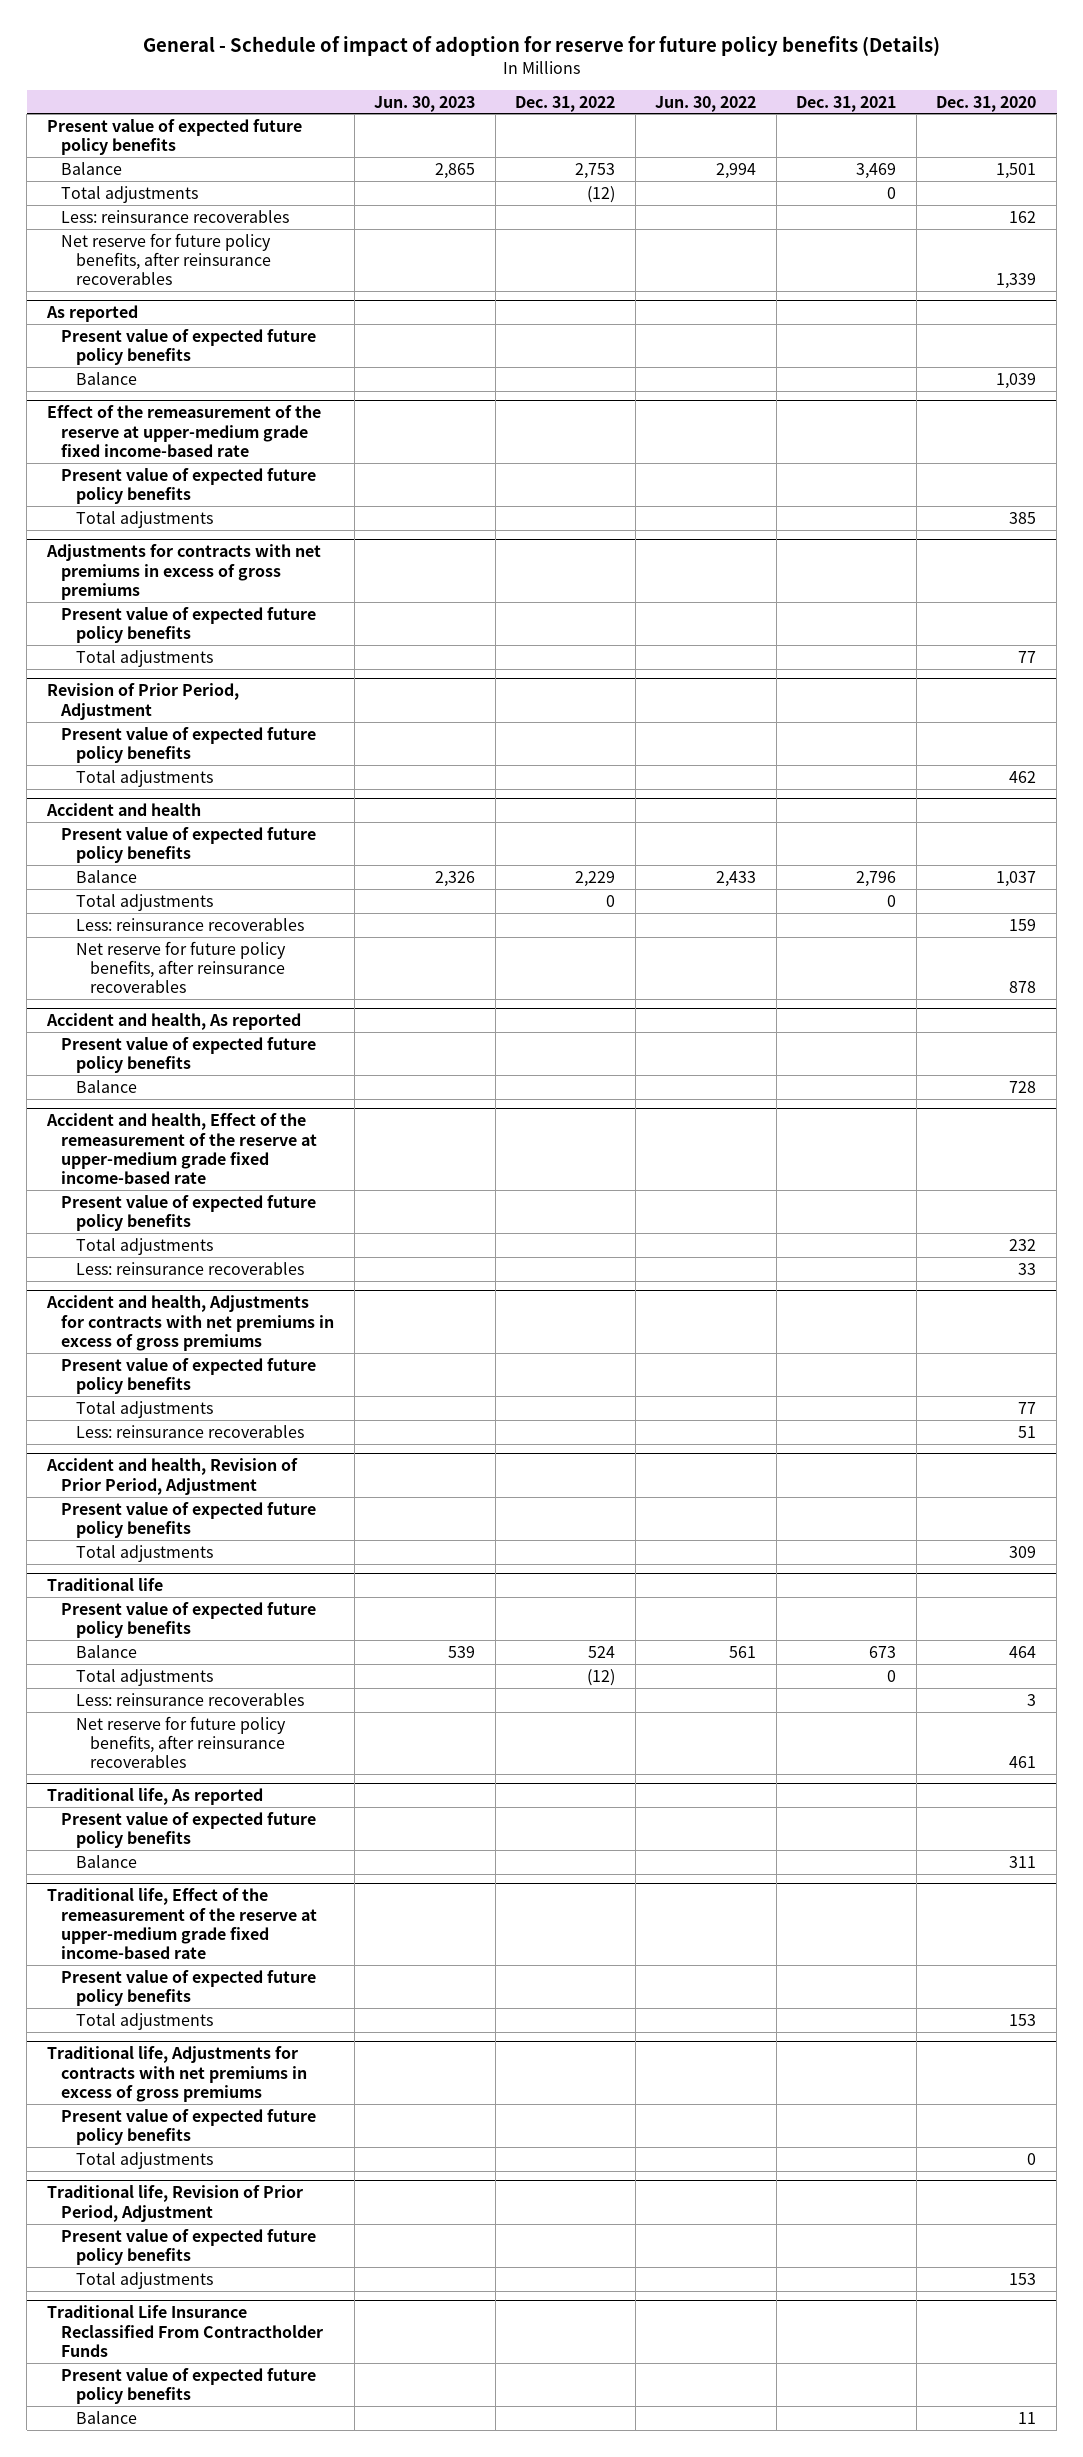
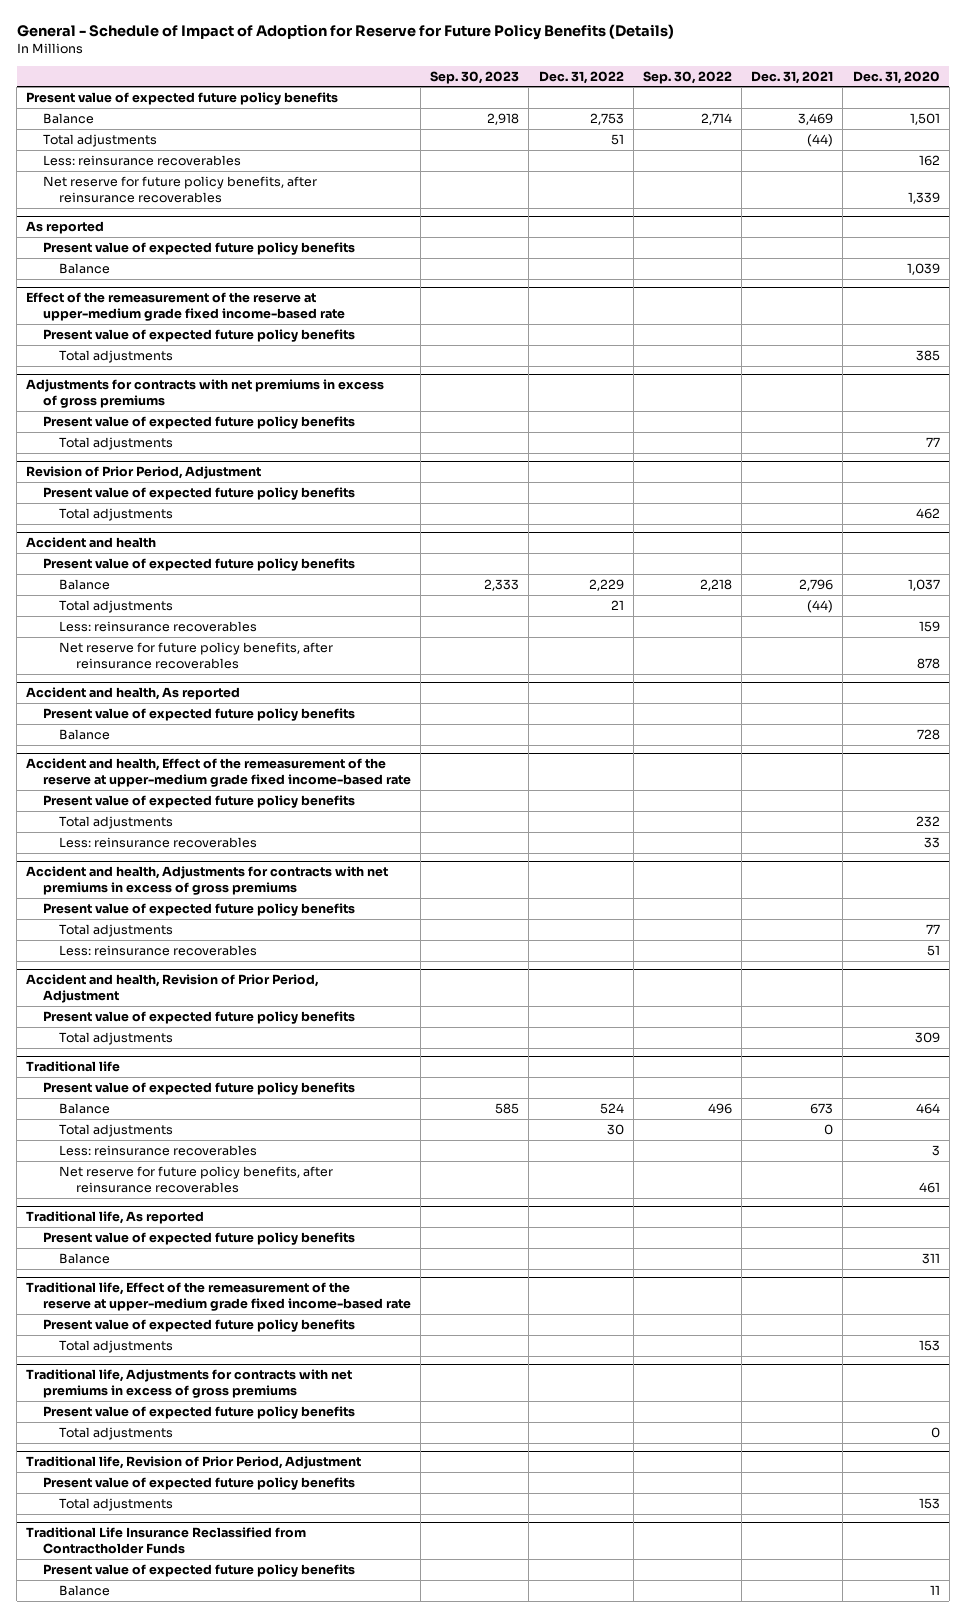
[142,35,940,56] General - Schedule of impact of adoption for reserve for future policy benefits (Details) -> [16,24,674,41] General - Schedule of Impact of Adoption for Reserve for Future Policy Benefits (Details)
[374,95,476,112] Jun. 30, 2023 -> none
[655,95,757,112] Jun. 30, 2022 -> none
none -> [430,70,520,84] Sep. 30, 2023
none -> [642,70,732,84] Sep. 30, 2022
[587,185,616,203] (12) -> [610,133,624,145] 51
[887,186,897,199] 0 -> [807,133,834,147] (44)
[606,894,616,907] 0 -> [610,599,624,610] 21
[887,894,897,907] 0 -> [807,599,834,613] (44)
[587,1668,616,1686] (12) -> [606,1123,624,1135] 30
[46,2305,324,2357] Traditional Life Insurance Reclassified From Contractholder Funds -> [26,1527,307,1555] Traditional Life Insurance Reclassified from Contractholder Funds

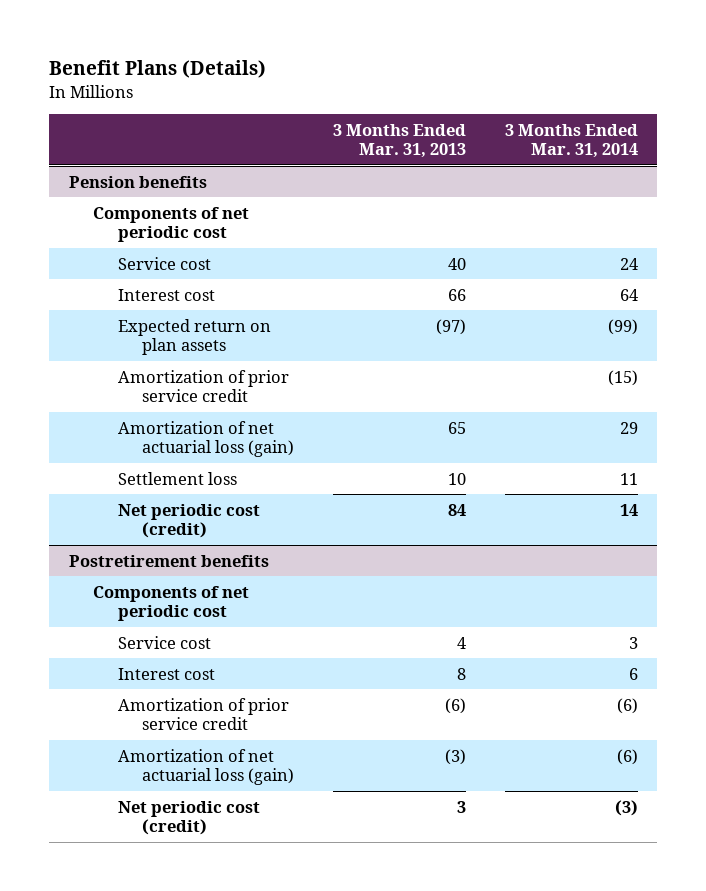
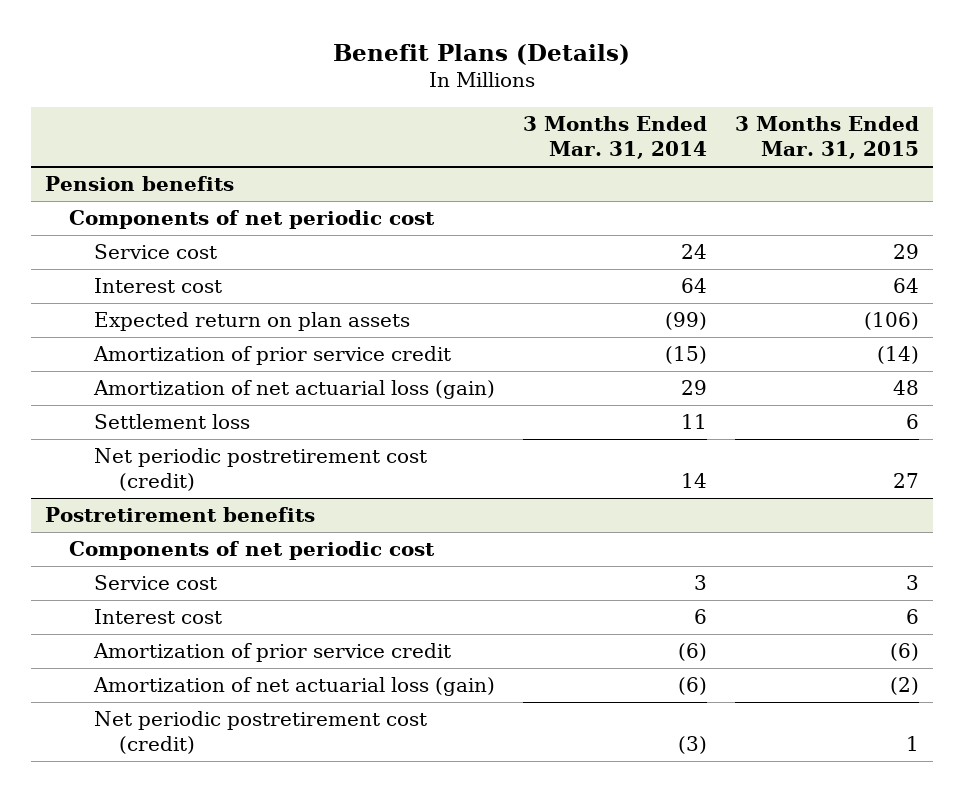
[332,123,466,159] 3 Months Ended Mar. 31, 2013 -> none
none -> [734,116,919,160] 3 Months Ended Mar. 31, 2015
[117,503,260,539] Net periodic cost (credit) -> [94,448,428,492] Net periodic postretirement cost (credit)
[117,800,260,836] Net periodic cost (credit) -> [94,711,428,755] Net periodic postretirement cost (credit)

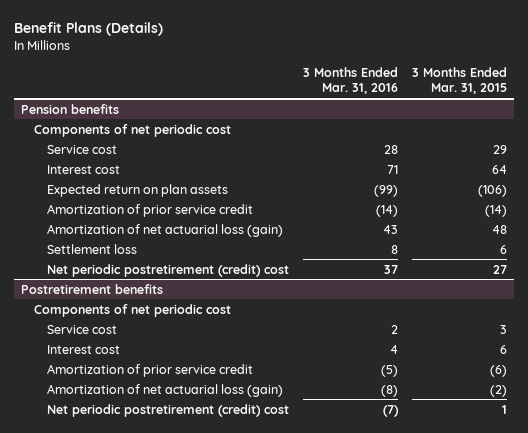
[522,116,707,160] 3 Months Ended Mar. 31, 2014 -> none
none -> [303,66,399,95] 3 Months Ended Mar. 31, 2016
[94,448,428,492] Net periodic postretirement cost (credit) -> [47,263,290,277] Net periodic postretirement (credit) cost
[94,711,428,755] Net periodic postretirement cost (credit) -> [47,403,290,417] Net periodic postretirement (credit) cost

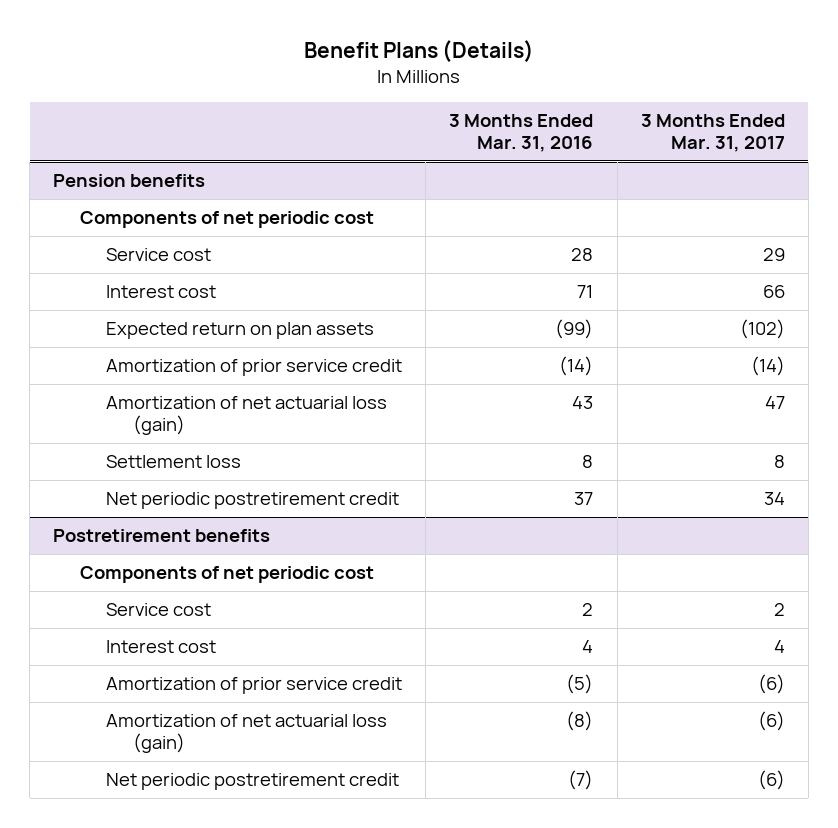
[412,66,508,95] 3 Months Ended Mar. 31, 2015 -> none
none -> [640,113,785,153] 3 Months Ended Mar. 31, 2017
[47,263,290,277] Net periodic postretirement (credit) cost -> [106,492,400,510] Net periodic postretirement credit
[47,403,290,417] Net periodic postretirement (credit) cost -> [106,773,400,791] Net periodic postretirement credit

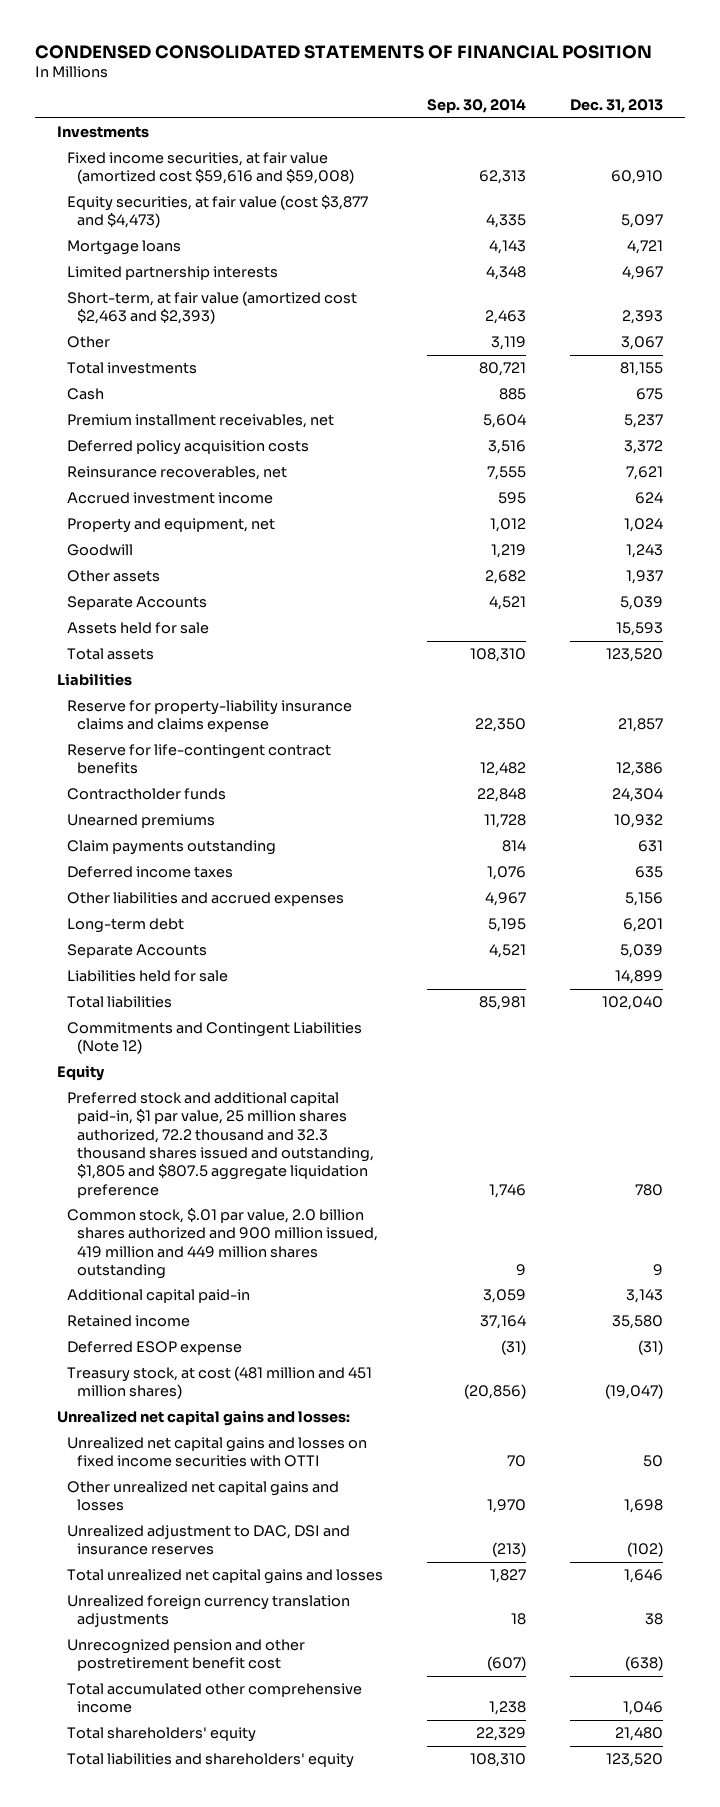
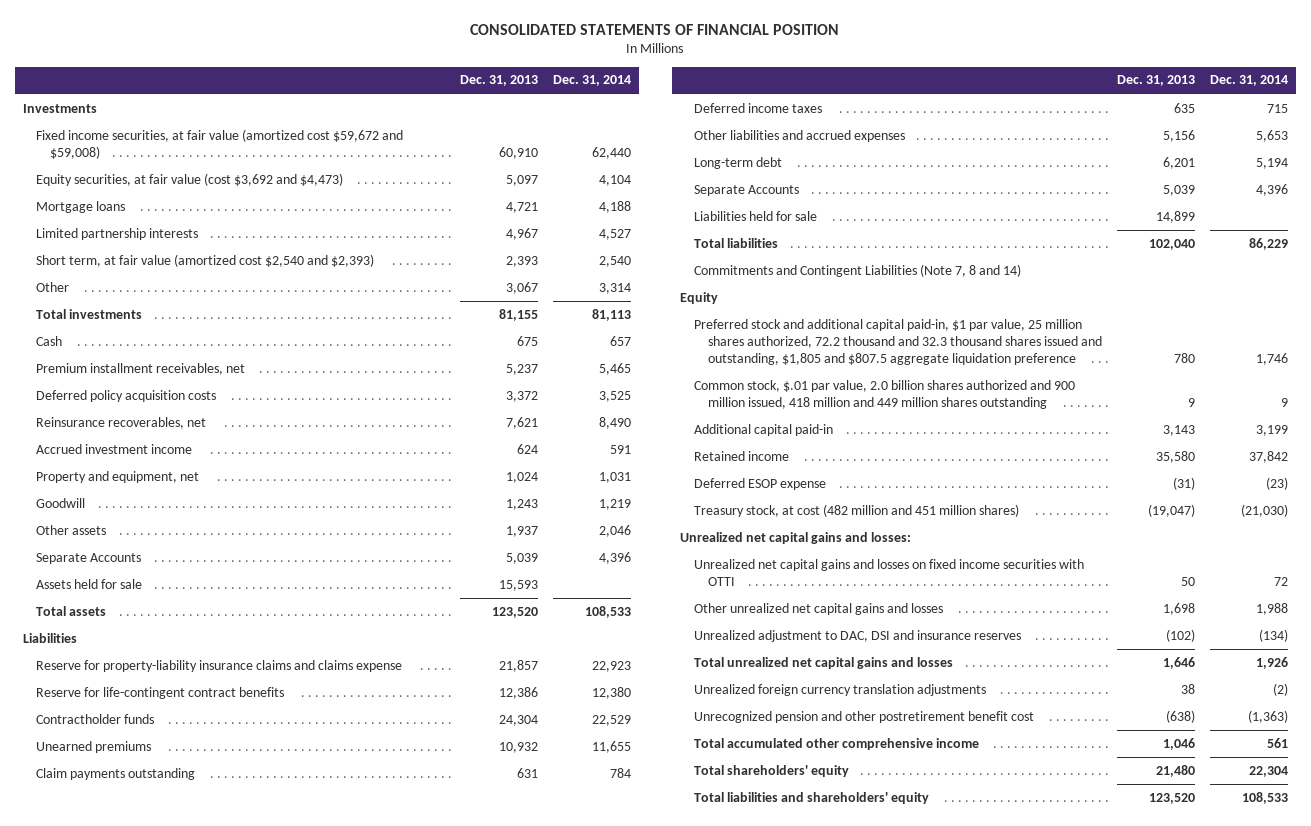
[34,44,652,59] CONDENSED CONSOLIDATED STATEMENTS OF FINANCIAL POSITION -> [470,24,840,36] CONSOLIDATED STATEMENTS OF FINANCIAL POSITION
[427,99,527,114] Sep. 30, 2014 -> none
none -> [553,75,632,87] Dec. 31, 2014
[67,152,355,185] Fixed income securities, at fair value (amortized cost $59,616 and $59,008) -> [36,128,404,159] Fixed income securities, at fair value (amortized cost $59,672 and $59,008)
[67,195,369,229] Equity securities, at fair value (cost $3,877 and $4,473) -> [36,172,344,186] Equity securities, at fair value (cost $3,692 and $4,473)
[67,291,358,325] Short-term, at fair value (amortized cost $2,463 and $2,393) -> [36,253,375,267] Short term, at fair value (amortized cost $2,540 and $2,393)
[67,1022,363,1055] Commitments and Contingent Liabilities (Note 12) -> [693,263,1021,277] Commitments and Contingent Liabilities (Note 7, 8 and 14)
[67,1208,379,1280] Common stock, $.01 par value, 2.0 billion shares authorized and 900 million issued, 419 million and 449 million shares outstanding -> [693,379,1075,409] Common stock, $.01 par value, 2.0 billion shares authorized and 900 million issued, 418 million and 449 million shares outstanding
[67,1366,373,1400] Treasury stock, at cost (481 million and 451 million shares) -> [693,503,1019,517] Treasury stock, at cost (482 million and 451 million shares)

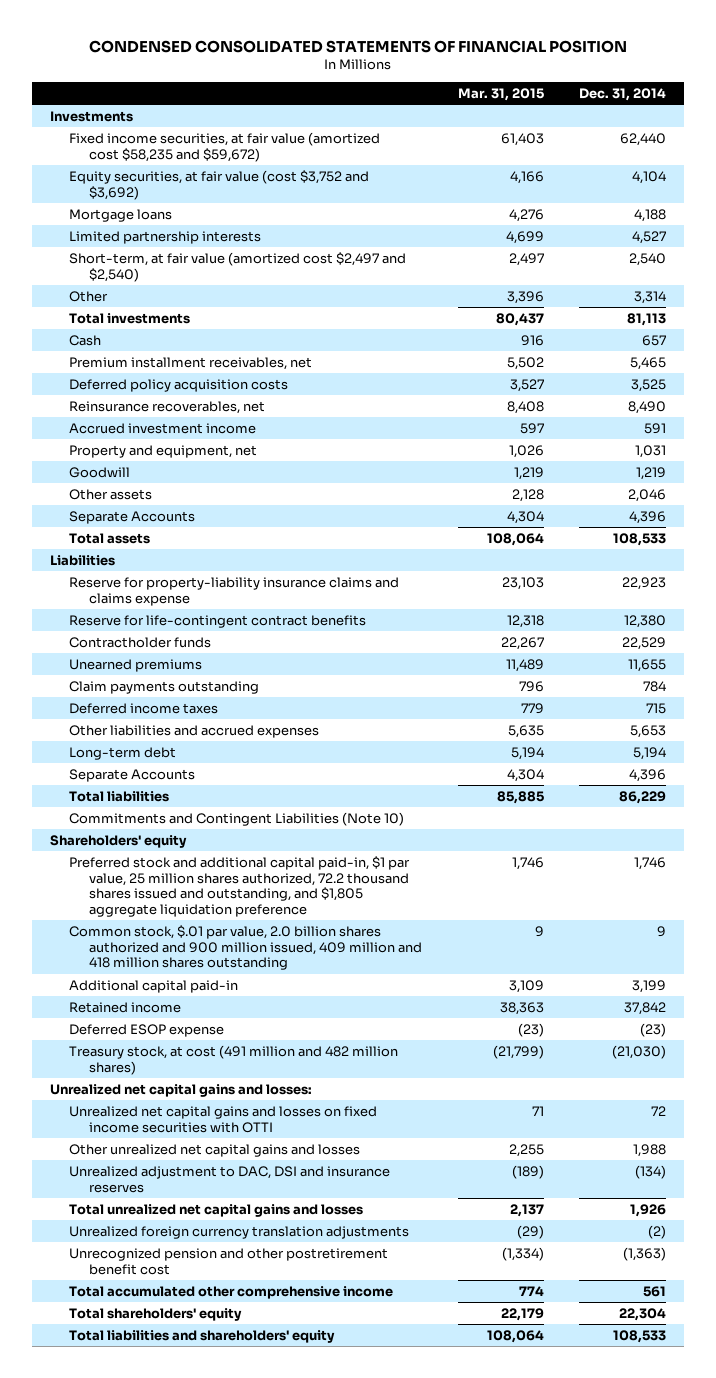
[470,24,840,36] CONSOLIDATED STATEMENTS OF FINANCIAL POSITION -> [89,39,628,53] CONDENSED CONSOLIDATED STATEMENTS OF FINANCIAL POSITION
[459,75,538,87] Dec. 31, 2013 -> none
none -> [457,88,544,102] Mar. 31, 2015
[36,128,404,159] Fixed income securities, at fair value (amortized cost $59,672 and $59,008) -> [69,131,381,162] Fixed income securities, at fair value (amortized cost $58,235 and $59,672)
[36,172,344,186] Equity securities, at fair value (cost $3,692 and $4,473) -> [69,169,370,200] Equity securities, at fair value (cost $3,752 and $3,692)
[36,253,375,267] Short term, at fair value (amortized cost $2,540 and $2,393) -> [69,251,407,282] Short-term, at fair value (amortized cost $2,497 and $2,540)
[36,578,143,589] Assets held for sale -> none
[693,210,817,221] Liabilities held for sale -> none
[693,263,1021,277] Commitments and Contingent Liabilities (Note 7, 8 and 14) -> [69,811,405,826] Commitments and Contingent Liabilities (Note 10)
[679,291,718,304] Equity -> [49,834,187,848] Shareholders' equity
[693,318,1102,366] Preferred stock and additional capital paid-in, $1 par value, 25 million shares authorized, 72.2 thousand and 32.3 thousand shares issued and outstanding, $1,805 and $807.5 aggregate liquidation preference -> [69,855,411,918] Preferred stock and additional capital paid-in, $1 par value, 25 million shares authorized, 72.2 thousand shares issued and outstanding, and $1,805 aggregate liquidation preference
[693,379,1075,409] Common stock, $.01 par value, 2.0 billion shares authorized and 900 million issued, 418 million and 449 million shares outstanding -> [69,924,423,971] Common stock, $.01 par value, 2.0 billion shares authorized and 900 million issued, 409 million and 418 million shares outstanding
[693,503,1019,517] Treasury stock, at cost (482 million and 451 million shares) -> [69,1044,399,1075] Treasury stock, at cost (491 million and 482 million shares)

